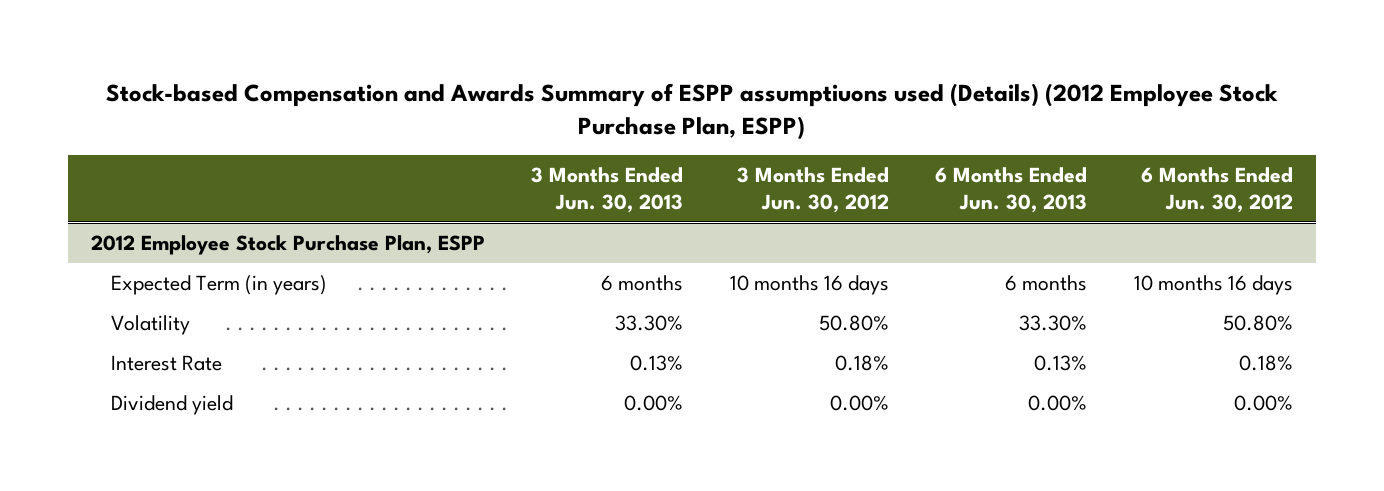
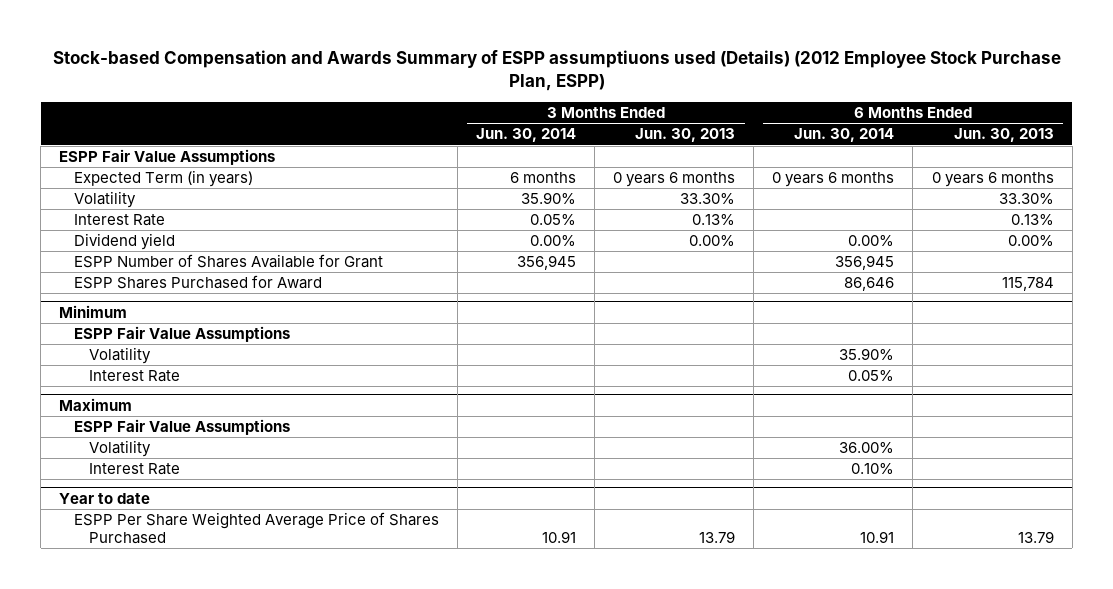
[736,167,889,214] 3 Months Ended Jun. 30, 2012 -> none
[1140,167,1293,214] 6 Months Ended Jun. 30, 2012 -> none
none -> [476,128,577,143] Jun. 30, 2014
none -> [794,128,895,143] Jun. 30, 2014
[90,234,485,255] 2012 Employee Stock Purchase Plan, ESPP -> none
none -> [59,149,276,166] ESPP Fair Value Assumptions
[601,274,684,291] 6 months -> [613,172,736,188] 0 years 6 months
[1005,274,1088,291] 6 months -> [931,172,1054,188] 0 years 6 months
none -> [74,254,384,269] ESPP Number of Shares Available for Grant
none -> [74,275,323,290] ESPP Shares Purchased for Award
none -> [59,305,128,319] Minimum
none -> [74,326,291,343] ESPP Fair Value Assumptions
none -> [88,347,151,365] Volatility
none -> [88,370,180,383] Interest Rate
none -> [59,398,133,412] Maximum
none -> [74,419,291,436] ESPP Fair Value Assumptions
none -> [88,440,151,458] Volatility
none -> [88,463,180,476] Interest Rate
none -> [59,493,151,505] Year to date
none -> [74,512,440,545] ESPP Per Share Weighted Average Price of Shares Purchased

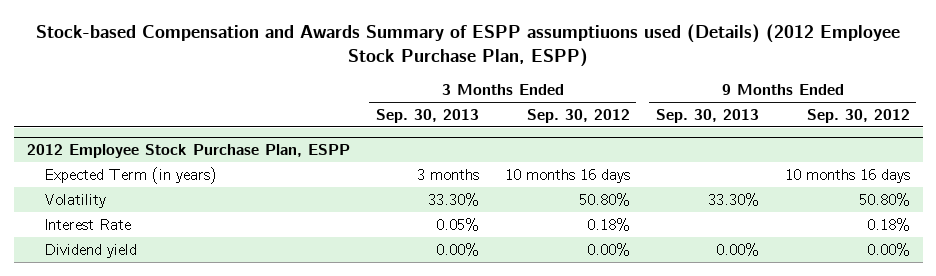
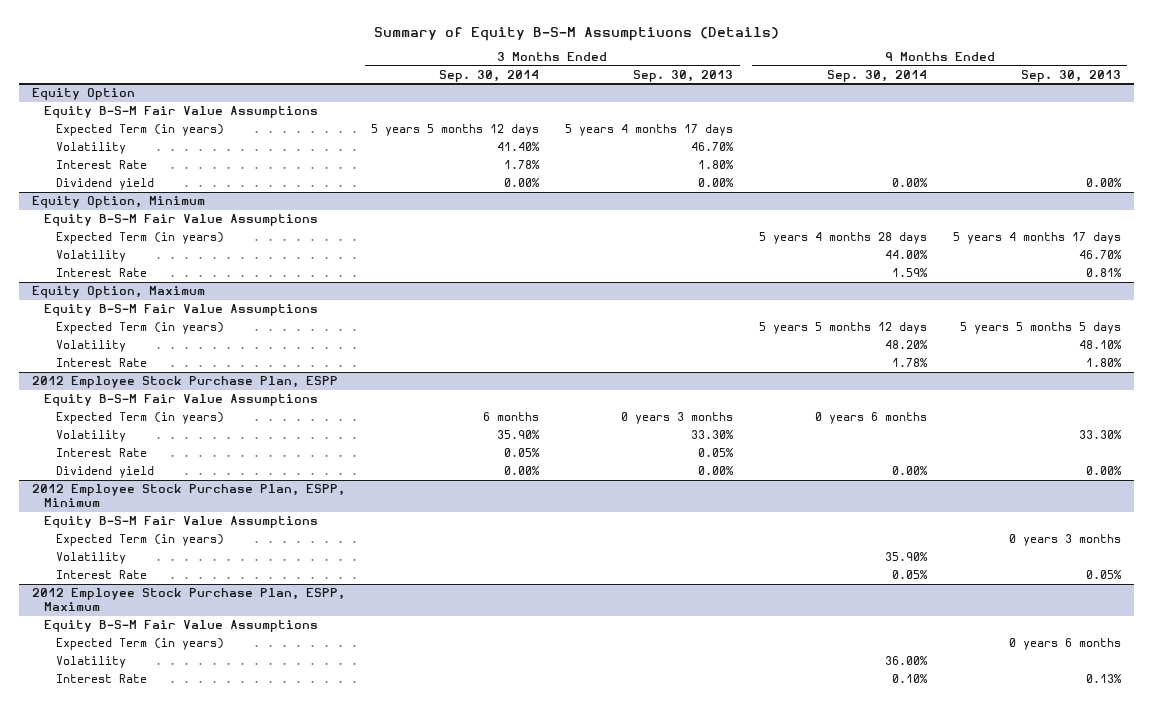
[36,23,901,67] Stock-based Compensation and Awards Summary of ESPP assumptiuons used (Details) (2012 Employee Stock Purchase Plan, ESPP) -> [373,26,779,41] Summary of Equity B-S-M Assumptiuons (Details)
[526,108,630,123] Sep. 30, 2012 -> none
[806,108,910,123] Sep. 30, 2012 -> none
none -> [439,69,540,82] Sep. 30, 2014
none -> [826,69,927,82] Sep. 30, 2014
none -> [32,88,136,101] Equity Option
none -> [43,106,318,119] Equity B-S-M Fair Value Assumptions
none -> [55,124,224,137] Expected Term (in years)
none -> [55,142,126,155] Volatility
none -> [55,160,147,170] Interest Rate
none -> [55,178,154,191] Dividend yield
none -> [32,196,206,209] Equity Option, Minimum
none -> [43,214,318,227] Equity B-S-M Fair Value Assumptions
none -> [55,232,224,245] Expected Term (in years)
none -> [55,250,126,263] Volatility
none -> [55,268,147,278] Interest Rate
none -> [32,286,206,299] Equity Option, Maximum
none -> [43,304,318,317] Equity B-S-M Fair Value Assumptions
none -> [55,322,224,335] Expected Term (in years)
none -> [55,340,126,353] Volatility
none -> [55,358,147,368] Interest Rate
none -> [43,394,318,407] Equity B-S-M Fair Value Assumptions
[416,168,479,180] 3 months -> [621,412,734,425] 0 years 3 months
none -> [32,484,346,508] 2012 Employee Stock Purchase Plan, ESPP, Minimum
none -> [43,516,318,529] Equity B-S-M Fair Value Assumptions
none -> [55,534,224,547] Expected Term (in years)
none -> [55,552,126,565] Volatility
none -> [55,570,147,580] Interest Rate
none -> [32,588,346,612] 2012 Employee Stock Purchase Plan, ESPP, Maximum
none -> [43,620,318,633] Equity B-S-M Fair Value Assumptions
none -> [55,638,224,651] Expected Term (in years)
none -> [55,656,126,669] Volatility
none -> [55,674,147,684] Interest Rate

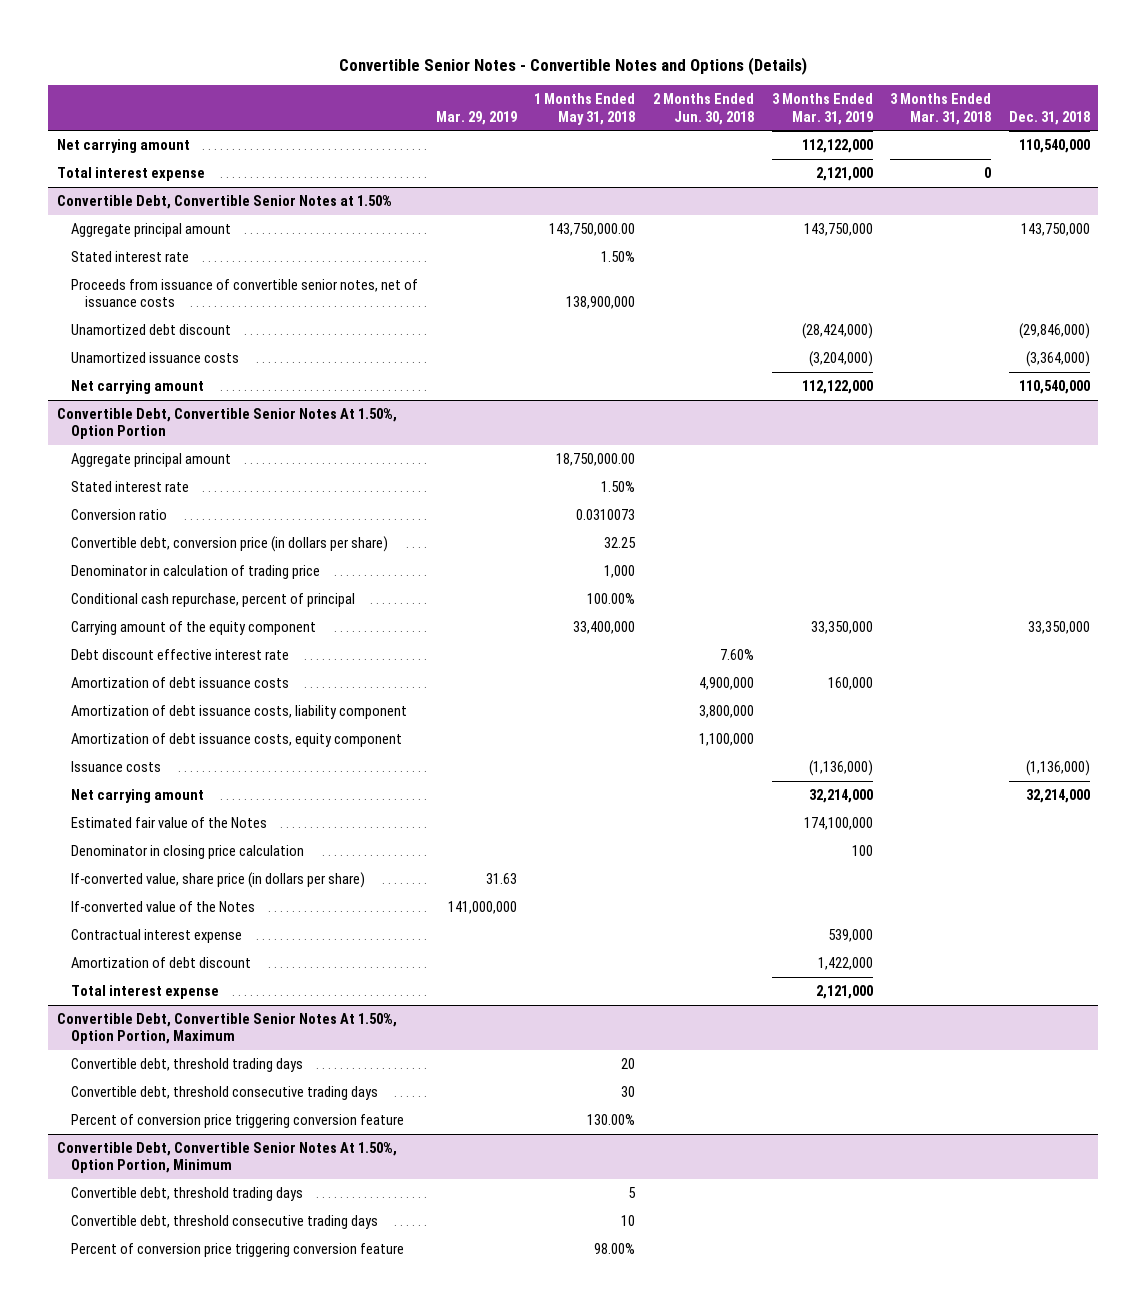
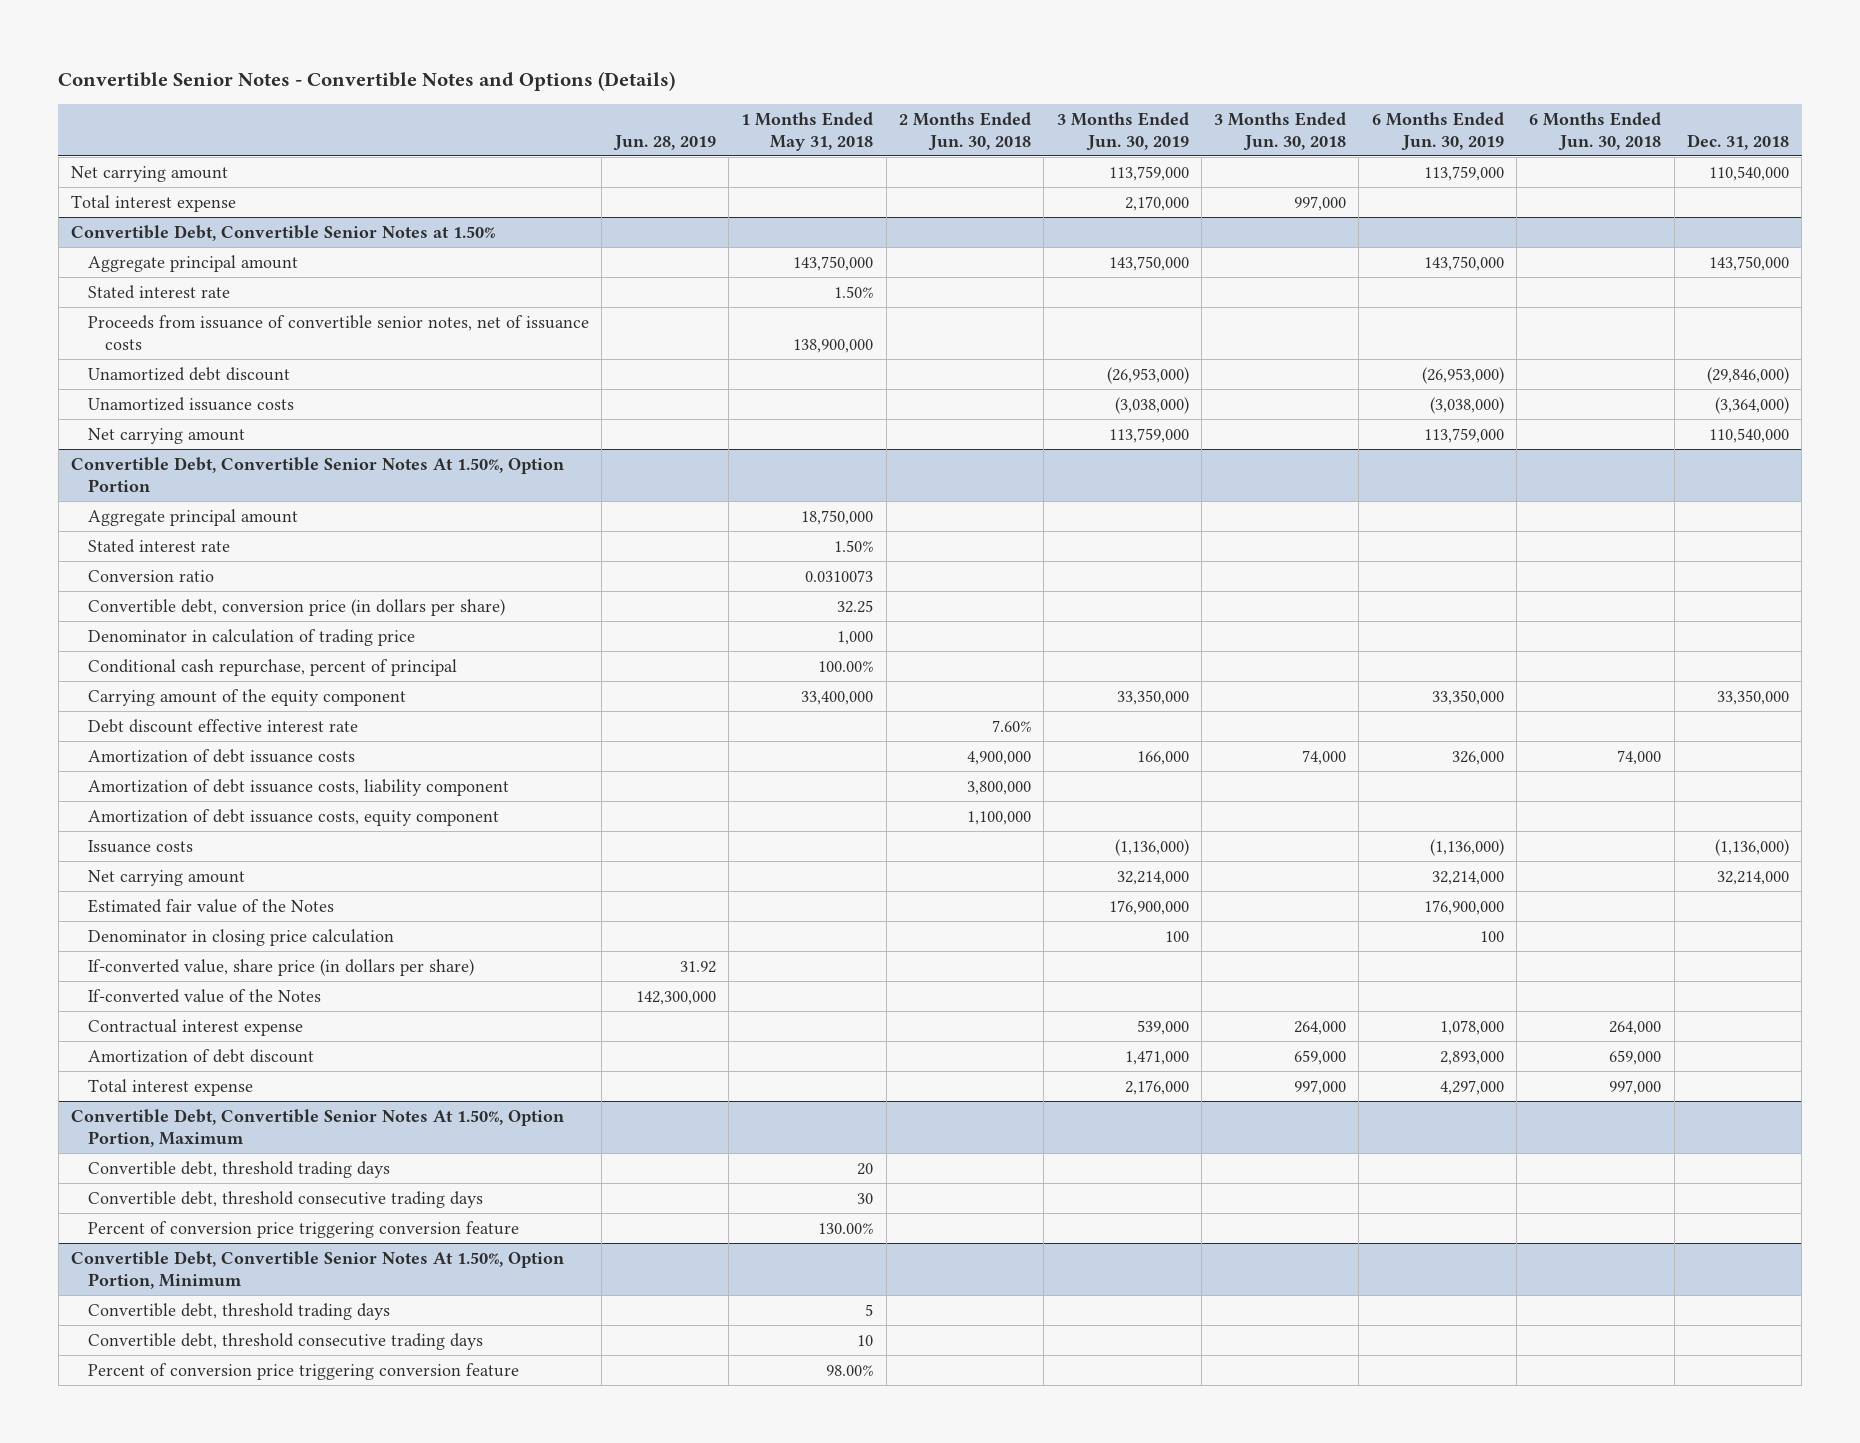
[435,110,517,125] Mar. 29, 2019 -> none
[771,93,873,125] 3 Months Ended Mar. 31, 2019 -> none
[890,93,992,125] 3 Months Ended Mar. 31, 2018 -> none
none -> [612,134,716,151] Jun. 28, 2019
none -> [1056,111,1189,151] 3 Months Ended Jun. 30, 2019
none -> [1214,111,1347,151] 3 Months Ended Jun. 30, 2018
none -> [1371,111,1504,151] 6 Months Ended Jun. 30, 2019
none -> [1529,111,1662,151] 6 Months Ended Jun. 30, 2018
[549,223,636,237] 143,750,000.00 -> [793,255,874,271] 143,750,000
[556,453,636,467] 18,750,000.00 -> [801,509,874,525] 18,750,000

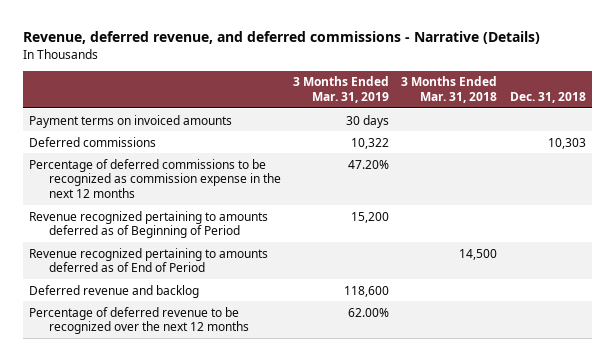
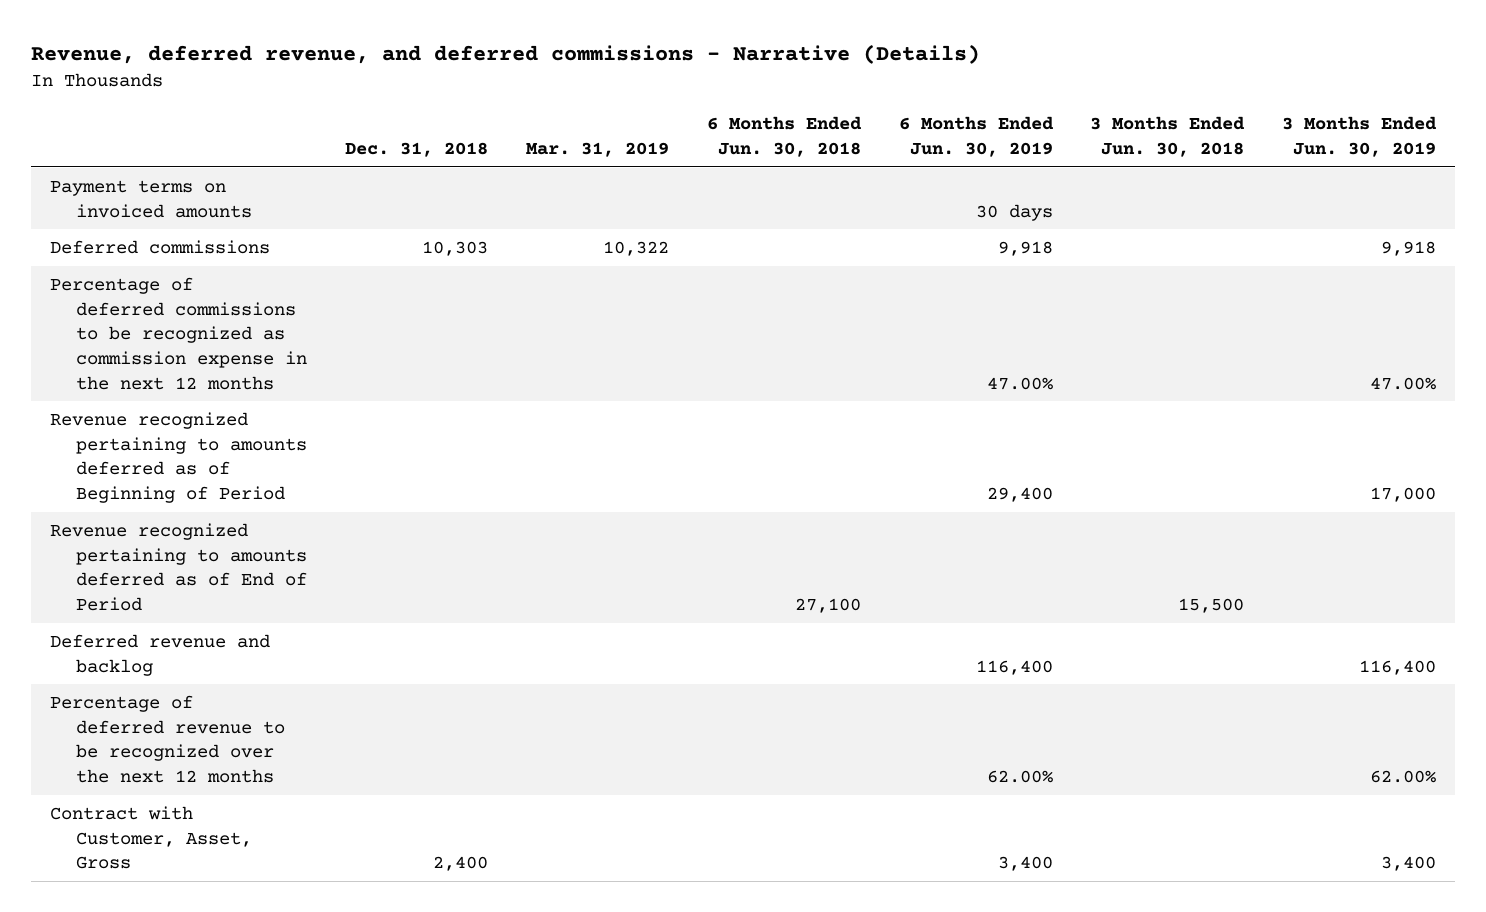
[293,76,390,104] 3 Months Ended Mar. 31, 2019 -> none
[401,76,498,104] 3 Months Ended Mar. 31, 2018 -> none
none -> [526,141,670,157] Mar. 31, 2019
none -> [706,116,862,157] 6 Months Ended Jun. 30, 2018
none -> [898,116,1054,157] 6 Months Ended Jun. 30, 2019
none -> [1090,116,1246,157] 3 Months Ended Jun. 30, 2018
none -> [1282,116,1438,157] 3 Months Ended Jun. 30, 2019
none -> [49,805,253,870] Contract with Customer, Asset, Gross

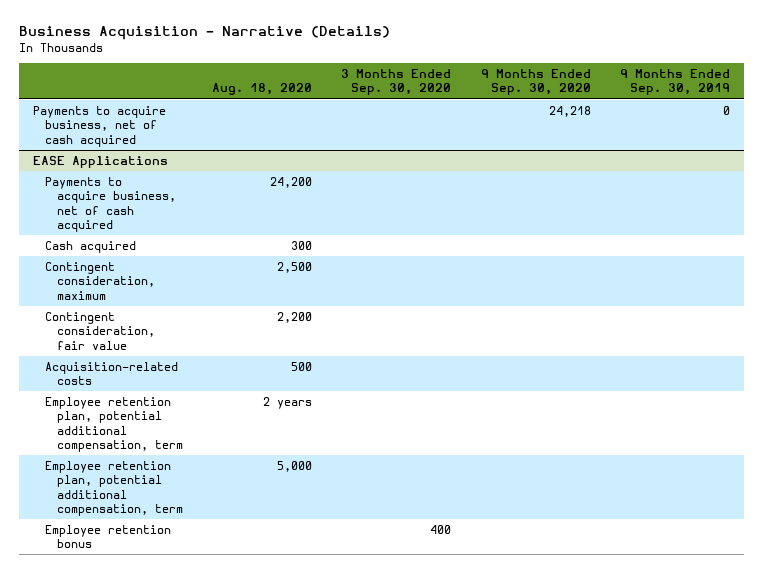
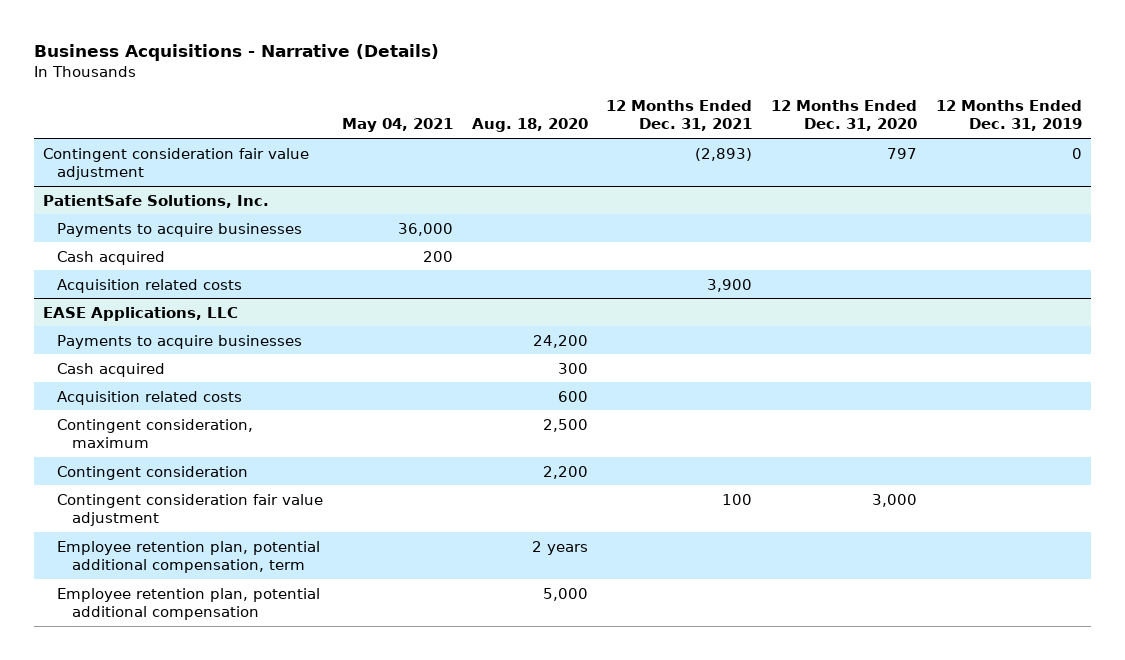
[18,26,390,41] Business Acquisition - Narrative (Details) -> [33,43,439,61] Business Acquisitions - Narrative (Details)
[341,69,452,96] 3 Months Ended Sep. 30, 2020 -> none
[480,69,591,96] 9 Months Ended Sep. 30, 2020 -> none
[619,69,730,96] 9 Months Ended Sep. 30, 2019 -> none
none -> [342,118,454,133] May 04, 2021
none -> [606,99,753,132] 12 Months Ended Dec. 31, 2021
none -> [771,99,918,132] 12 Months Ended Dec. 31, 2020
none -> [935,99,1082,132] 12 Months Ended Dec. 31, 2019
[33,105,167,147] Payments to acquire business, net of cash acquired -> none
none -> [43,147,310,180] Contingent consideration fair value adjustment
none -> [43,194,270,208] PatientSafe Solutions, Inc.
none -> [57,222,303,237] Payments to acquire businesses
none -> [57,250,166,265] Cash acquired
none -> [57,278,243,293] Acquisition related costs
[33,155,169,168] EASE Applications -> [43,306,239,321] EASE Applications, LLC
[45,176,177,233] Payments to acquire business, net of cash acquired -> [57,334,303,349] Payments to acquire businesses
none -> [57,390,243,405] Acquisition related costs
[45,361,179,386] Acquisition-related costs -> none
[45,311,156,350] Contingent consideration, fair value -> [57,465,249,480] Contingent consideration
none -> [57,493,324,526] Contingent consideration fair value adjustment
[45,524,172,549] Employee retention bonus -> none
[45,460,184,517] Employee retention plan, potential additional compensation, term -> [57,587,321,620] Employee retention plan, potential additional compensation

